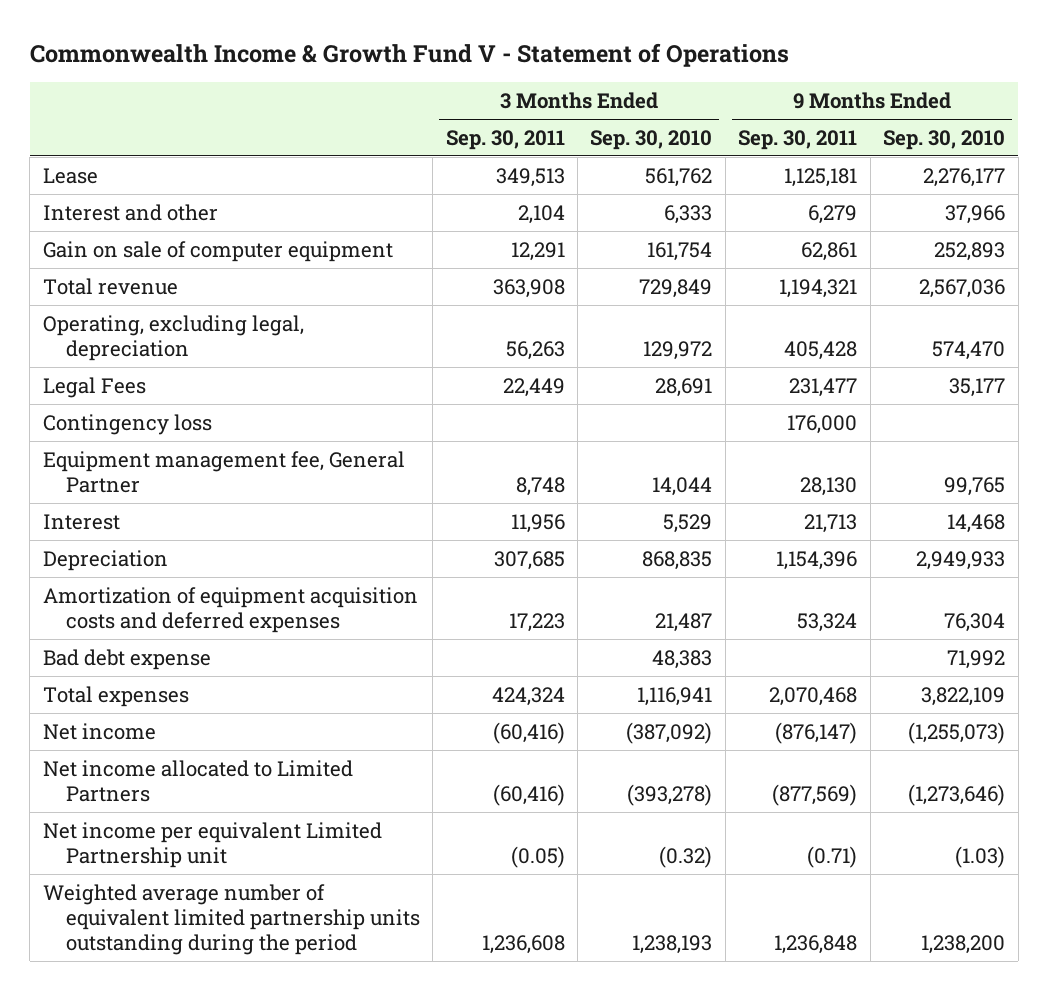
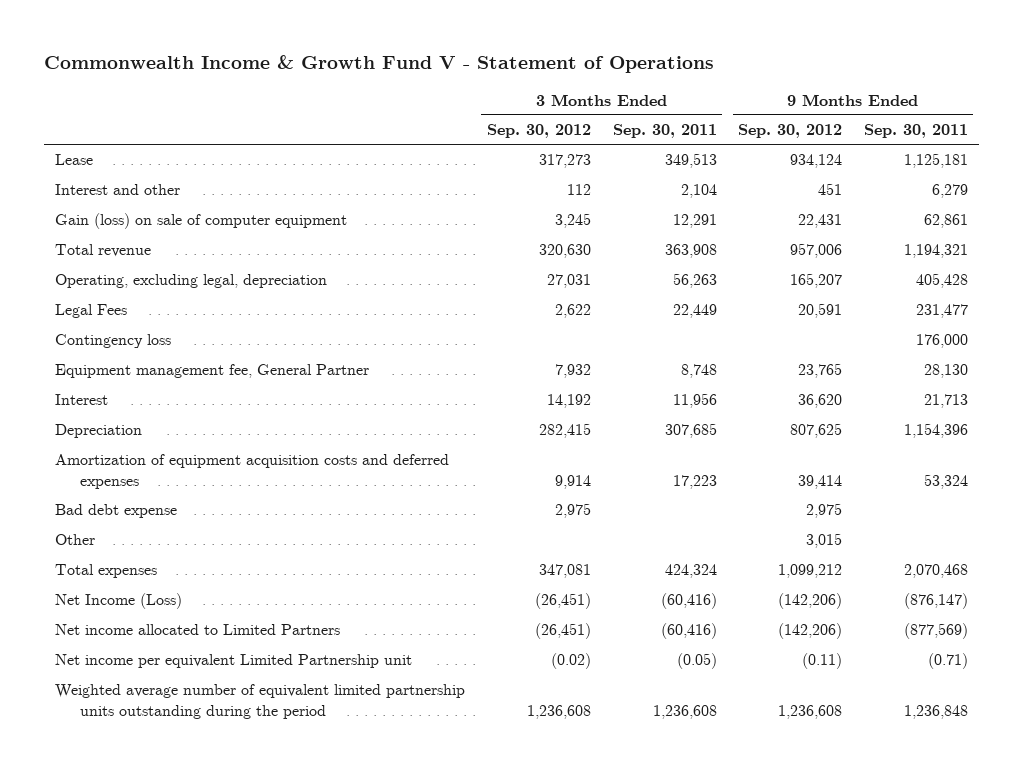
[590,129,713,150] Sep. 30, 2010 -> none
[883,129,1006,150] Sep. 30, 2010 -> none
none -> [486,124,591,139] Sep. 30, 2012
none -> [738,124,843,139] Sep. 30, 2012
[42,240,393,262] Gain on sale of computer equipment -> [55,213,348,230] Gain (loss) on sale of computer equipment
none -> [55,534,96,546] Other
[42,722,156,740] Net income -> [55,593,183,610] Net Income (Loss)

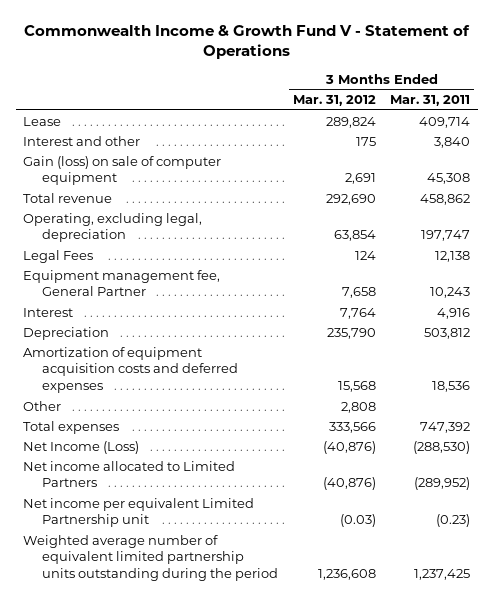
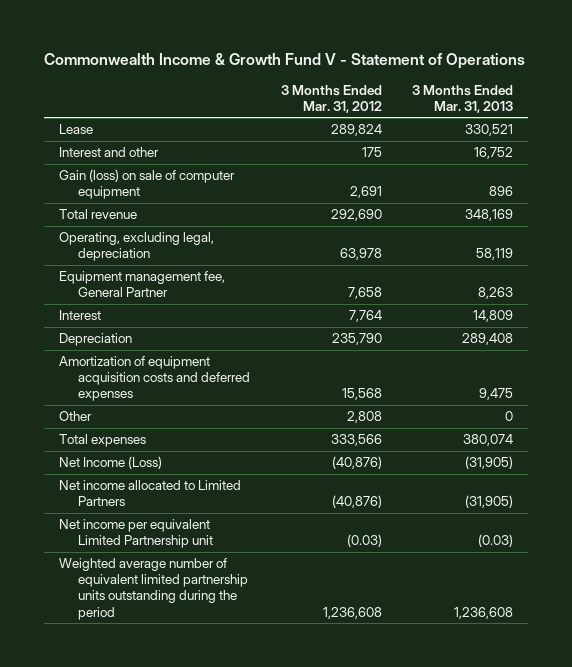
[390,94,471,106] Mar. 31, 2011 -> none
none -> [411,84,513,113] 3 Months Ended Mar. 31, 2013
[23,249,94,263] Legal Fees -> none
[333,230,376,242] 63,854 -> [339,248,382,261] 63,978

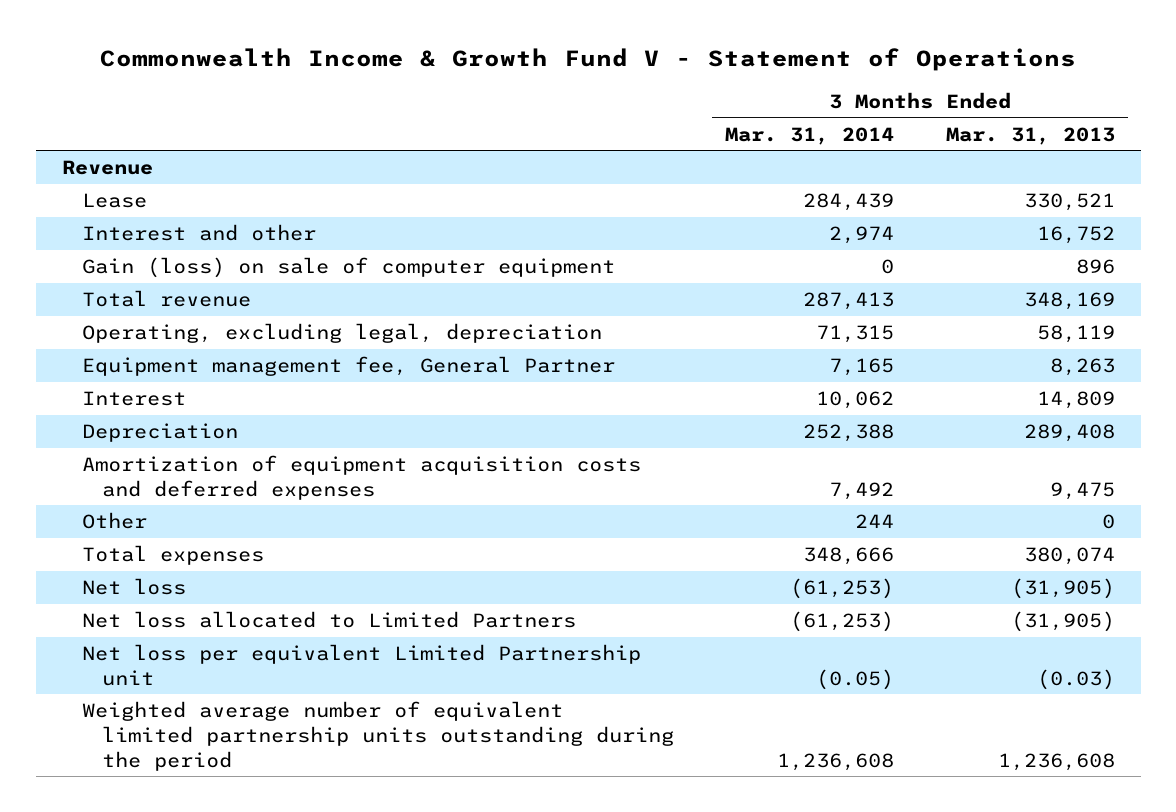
[280,84,382,113] 3 Months Ended Mar. 31, 2012 -> none
none -> [725,126,895,145] Mar. 31, 2014
none -> [61,160,153,176] Revenue
[59,456,163,470] Net Income (Loss) -> [81,578,186,596] Net loss
[59,480,242,507] Net income allocated to Limited Partners -> [81,611,576,629] Net loss allocated to Limited Partners
[59,519,214,549] Net income per equivalent Limited Partnership unit -> [81,644,641,686] Net loss per equivalent Limited Partnership unit

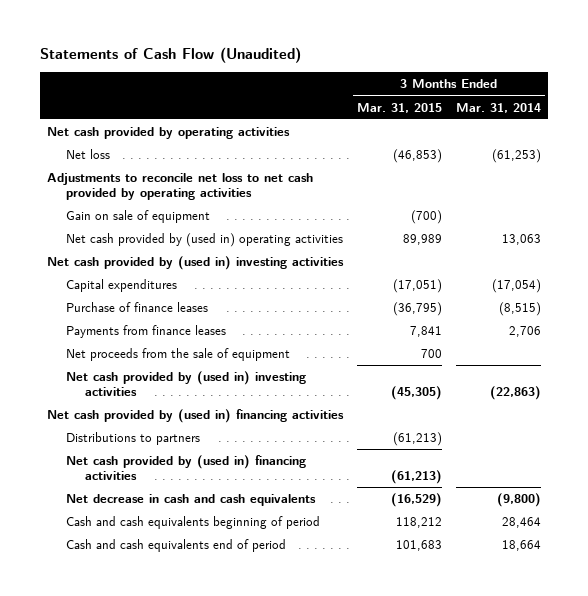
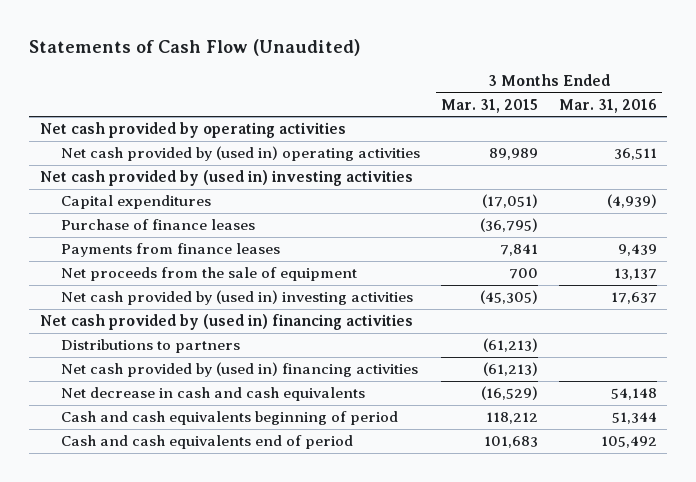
[456,102,542,113] Mar. 31, 2014 -> none
none -> [558,98,657,113] Mar. 31, 2016
[65,149,110,160] Net loss -> none
[46,173,313,201] Adjustments to reconcile net loss to net cash provided by operating activities -> none
[65,210,210,224] Gain on sale of equipment -> none

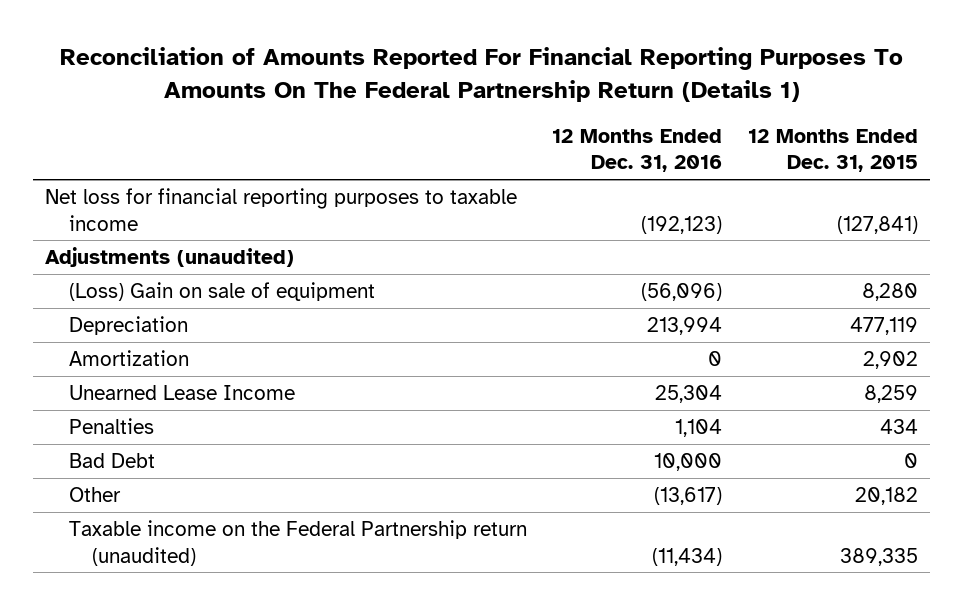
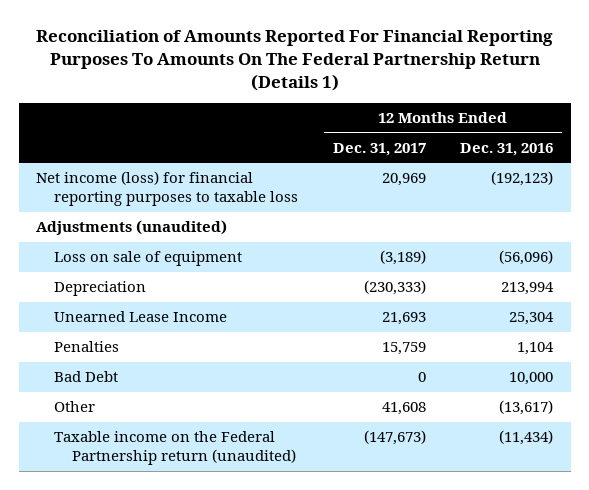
[747,128,918,173] 12 Months Ended Dec. 31, 2015 -> none
none -> [332,142,426,156] Dec. 31, 2017
[45,188,518,231] Net loss for financial reporting purposes to taxable income -> [36,171,299,207] Net income (loss) for financial reporting purposes to taxable loss
[68,282,375,302] (Loss) Gain on sale of equipment -> [54,251,243,267] Loss on sale of equipment
[68,350,189,367] Amortization -> none

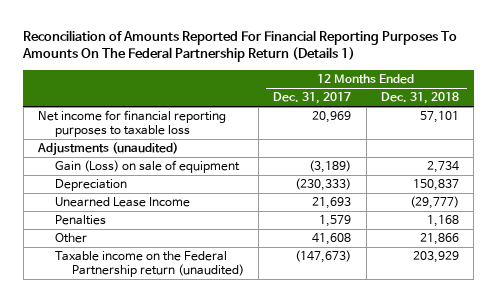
[460,142,554,156] Dec. 31, 2016 -> none
none -> [381,92,460,105] Dec. 31, 2018
[36,171,299,207] Net income (loss) for financial reporting purposes to taxable loss -> [38,110,227,138] Net income for financial reporting purposes to taxable loss
[54,251,243,267] Loss on sale of equipment -> [54,160,240,174] Gain (Loss) on sale of equipment
[54,371,119,383] Bad Debt -> none
[381,342,426,356] 15,759 -> [319,215,352,228] 1,579

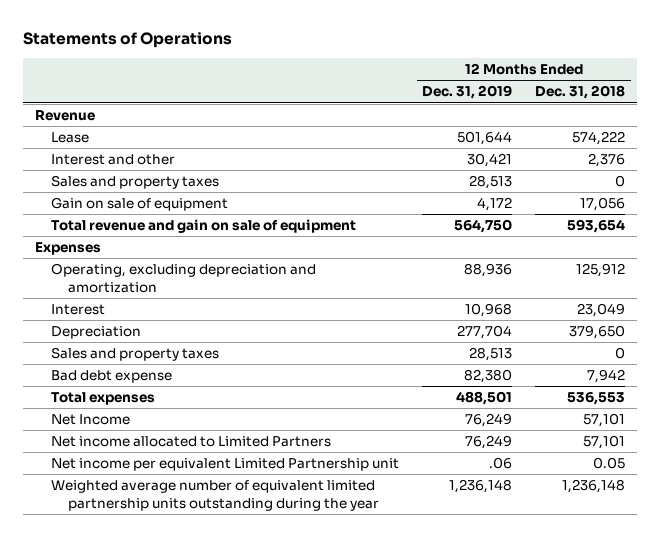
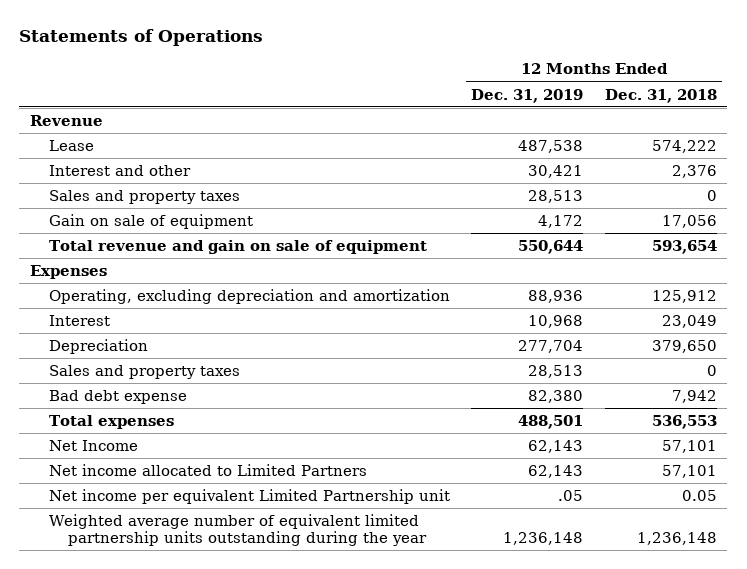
[457,131,513,146] 501,644 -> [518,139,584,153] 487,538
[454,219,513,234] 564,750 -> [518,239,584,254] 550,644
[465,413,513,428] 76,249 -> [528,439,584,453] 62,143
[465,435,513,450] 76,249 -> [528,464,584,478] 62,143
[489,457,513,470] .06 -> [558,489,584,501] .05

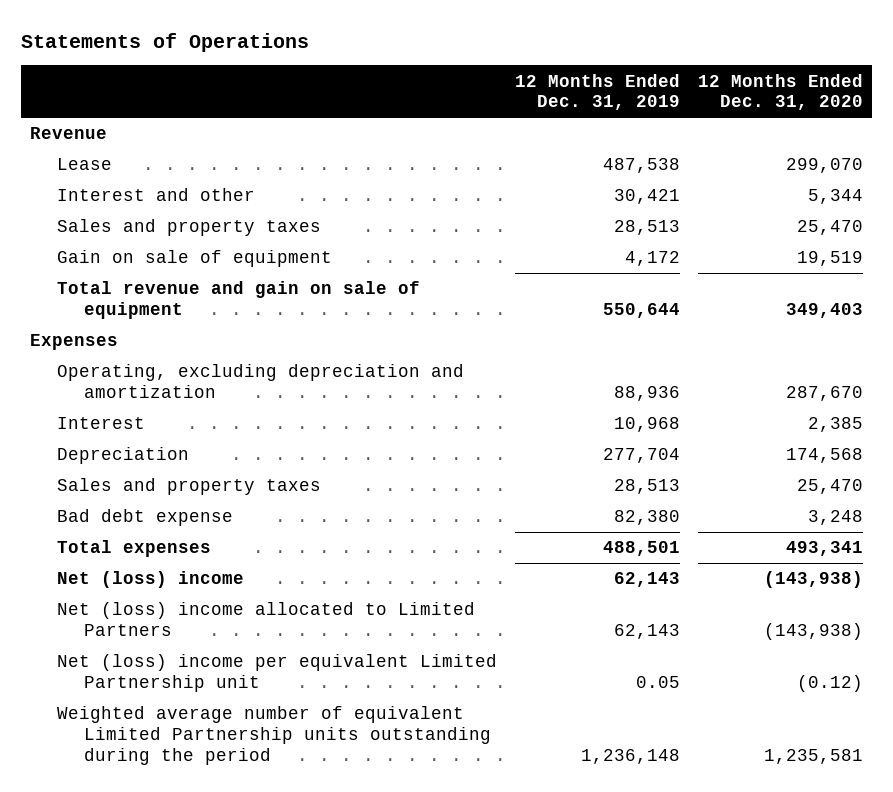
[604,88,717,103] Dec. 31, 2018 -> none
none -> [698,73,864,111] 12 Months Ended Dec. 31, 2020
[48,439,138,451] Net Income -> [56,571,244,589] Net (loss) income
[48,463,367,476] Net income allocated to Limited Partners -> [56,602,475,637] Net (loss) income allocated to Limited Partners
[48,488,450,504] Net income per equivalent Limited Partnership unit -> [56,654,497,693] Net (loss) income per equivalent Limited Partnership unit
[558,489,584,501] .05 -> [636,676,681,689] 0.05
[48,513,427,546] Weighted average number of equivalent limited partnership units outstanding during the year -> [56,706,491,765] Weighted average number of equivalent Limited Partnership units outstanding during the period

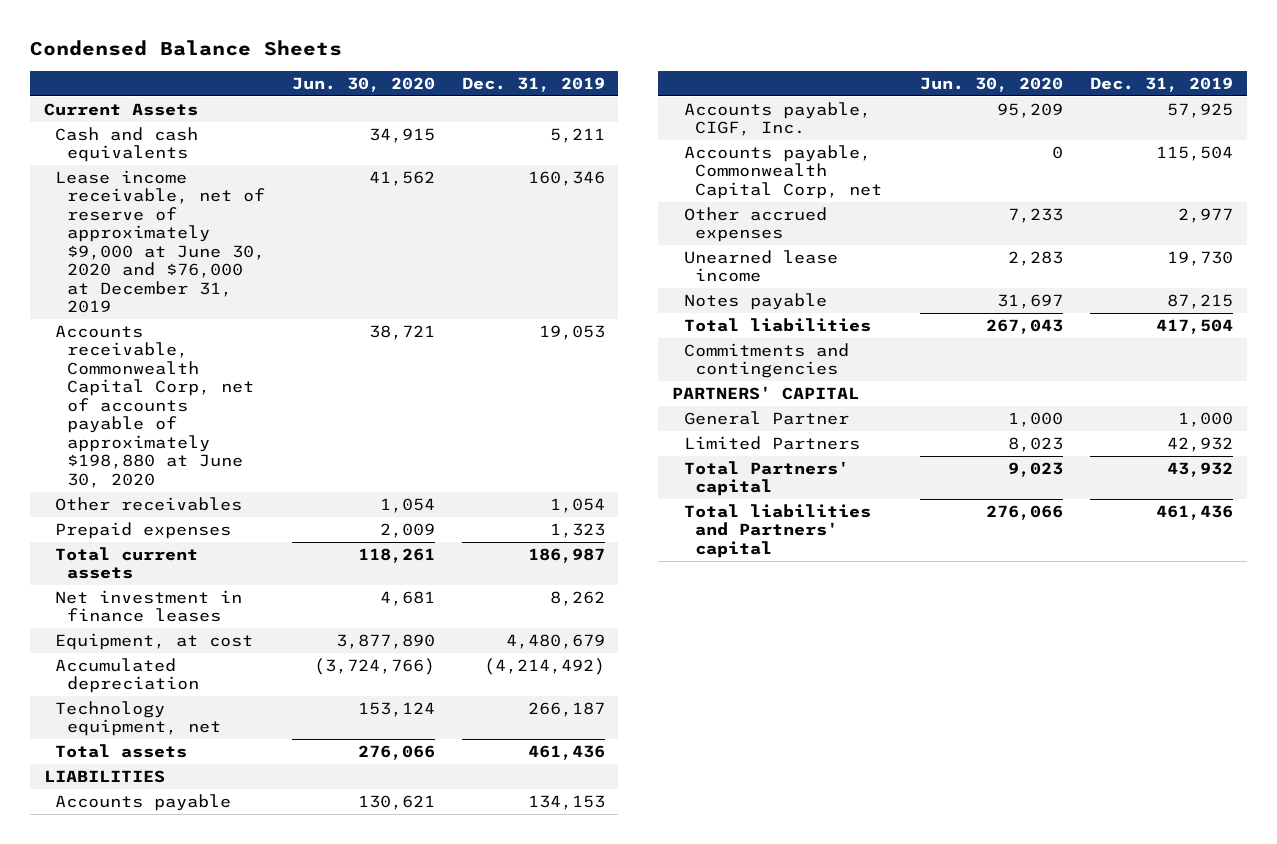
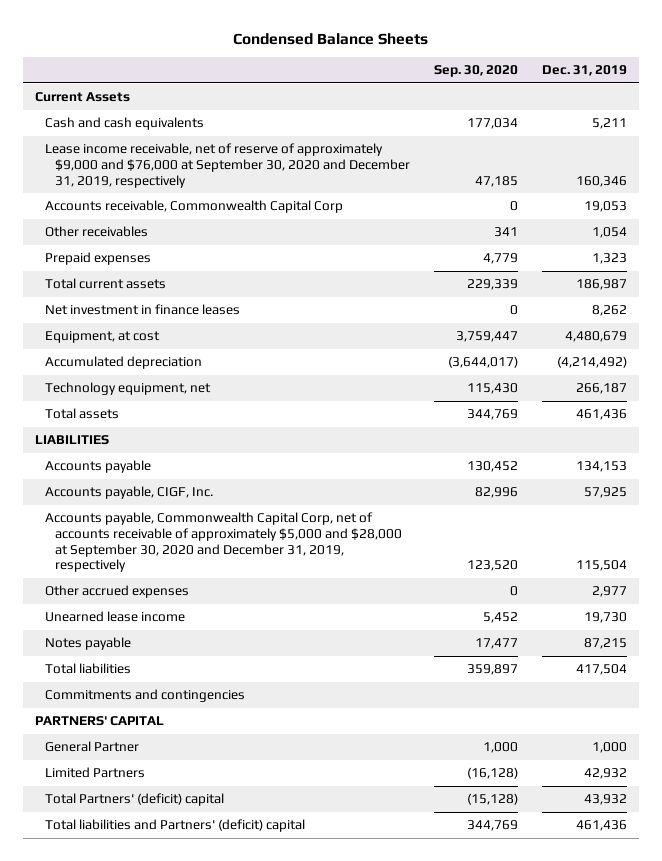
[291,76,435,92] Jun. 30, 2020 -> none
none -> [434,65,519,78] Sep. 30, 2020
[55,169,265,314] Lease income receivable, net of reserve of approximately $9,000 at June 30, 2020 and $76,000 at December 31, 2019 -> [45,143,411,188] Lease income receivable, net of reserve of approximately $9,000 and $76,000 at September 30, 2020 and December 31, 2019, respectively
[55,324,254,488] Accounts receivable, Commonwealth Capital Corp, net of accounts payable of approximately $198,880 at June 30, 2020 -> [45,200,344,214] Accounts receivable, Commonwealth Capital Corp
[683,144,883,199] Accounts payable, Commonwealth Capital Corp, net -> [45,512,403,573] Accounts payable, Commonwealth Capital Corp, net of accounts receivable of approximately $5,000 and $28,000 at September 30, 2020 and December 31, 2019, respectively
[683,460,849,497] Total Partners' capital -> [45,793,225,807] Total Partners' (deficit) capital
[683,503,871,558] Total liabilities and Partners' capital -> [45,819,306,833] Total liabilities and Partners' (deficit) capital

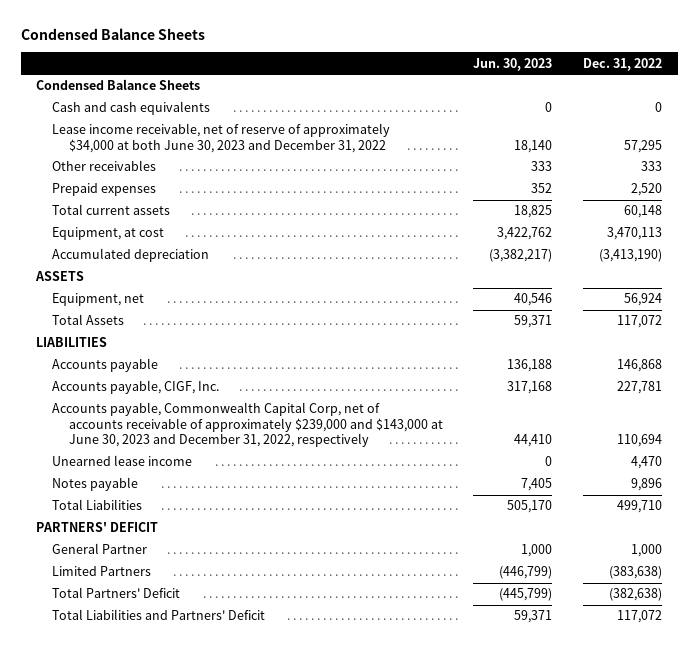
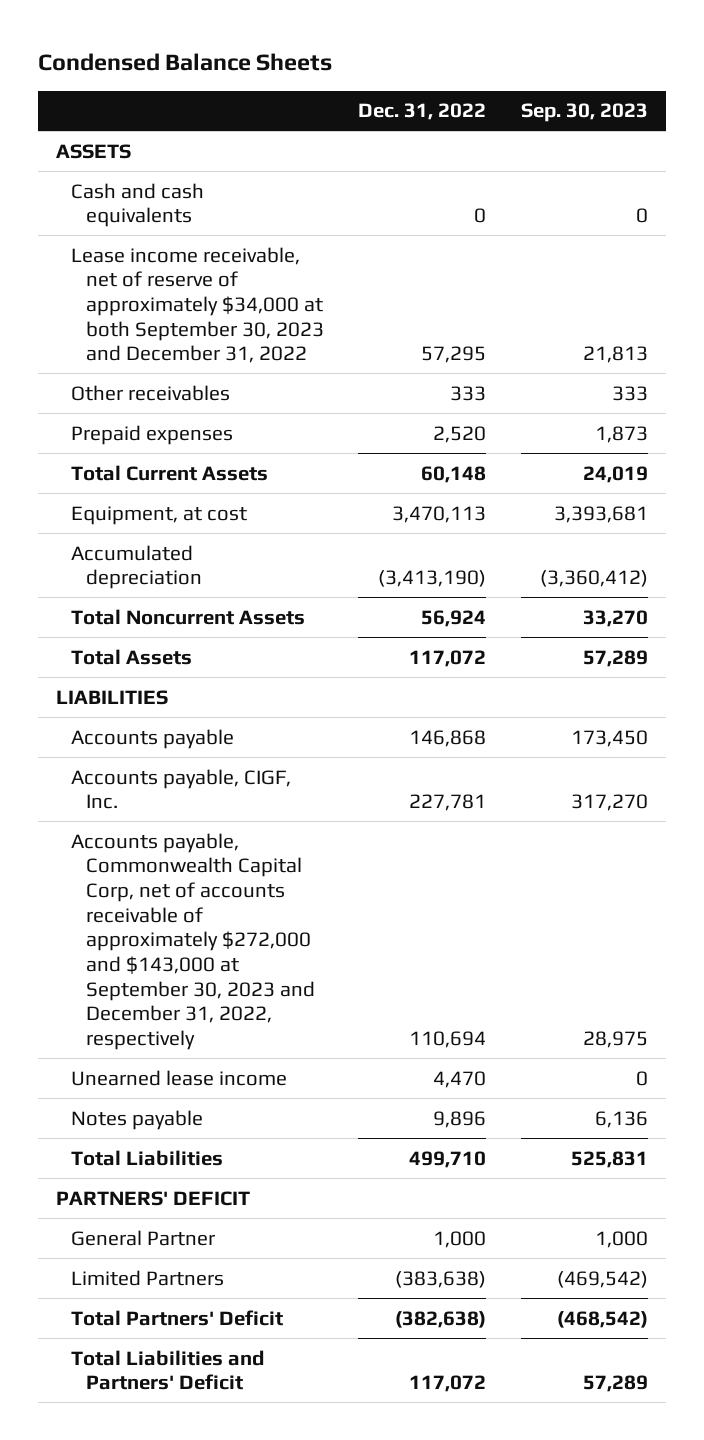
[473,57,553,71] Jun. 30, 2023 -> none
none -> [521,103,649,123] Sep. 30, 2023
[36,79,201,91] Condensed Balance Sheets -> none
[35,271,85,282] ASSETS -> [55,143,131,159] ASSETS
[52,123,391,153] Lease income receivable, net of reserve of approximately $34,000 at both June 30, 2023 and December 31, 2022 -> [70,246,324,364] Lease income receivable, net of reserve of approximately $34,000 at both September 30, 2023 and December 31, 2022
[52,204,171,216] Total current assets -> [70,464,268,481] Total Current Assets
[52,293,145,307] Equipment, net -> [70,608,305,625] Total Noncurrent Assets
[52,402,443,448] Accounts payable, Commonwealth Capital Corp, net of accounts receivable of approximately $239,000 and $143,000 at June 30, 2023 and December 31, 2022, respectively -> [70,832,315,1050] Accounts payable, Commonwealth Capital Corp, net of accounts receivable of approximately $272,000 and $143,000 at September 30, 2023 and December 31, 2022, respectively

